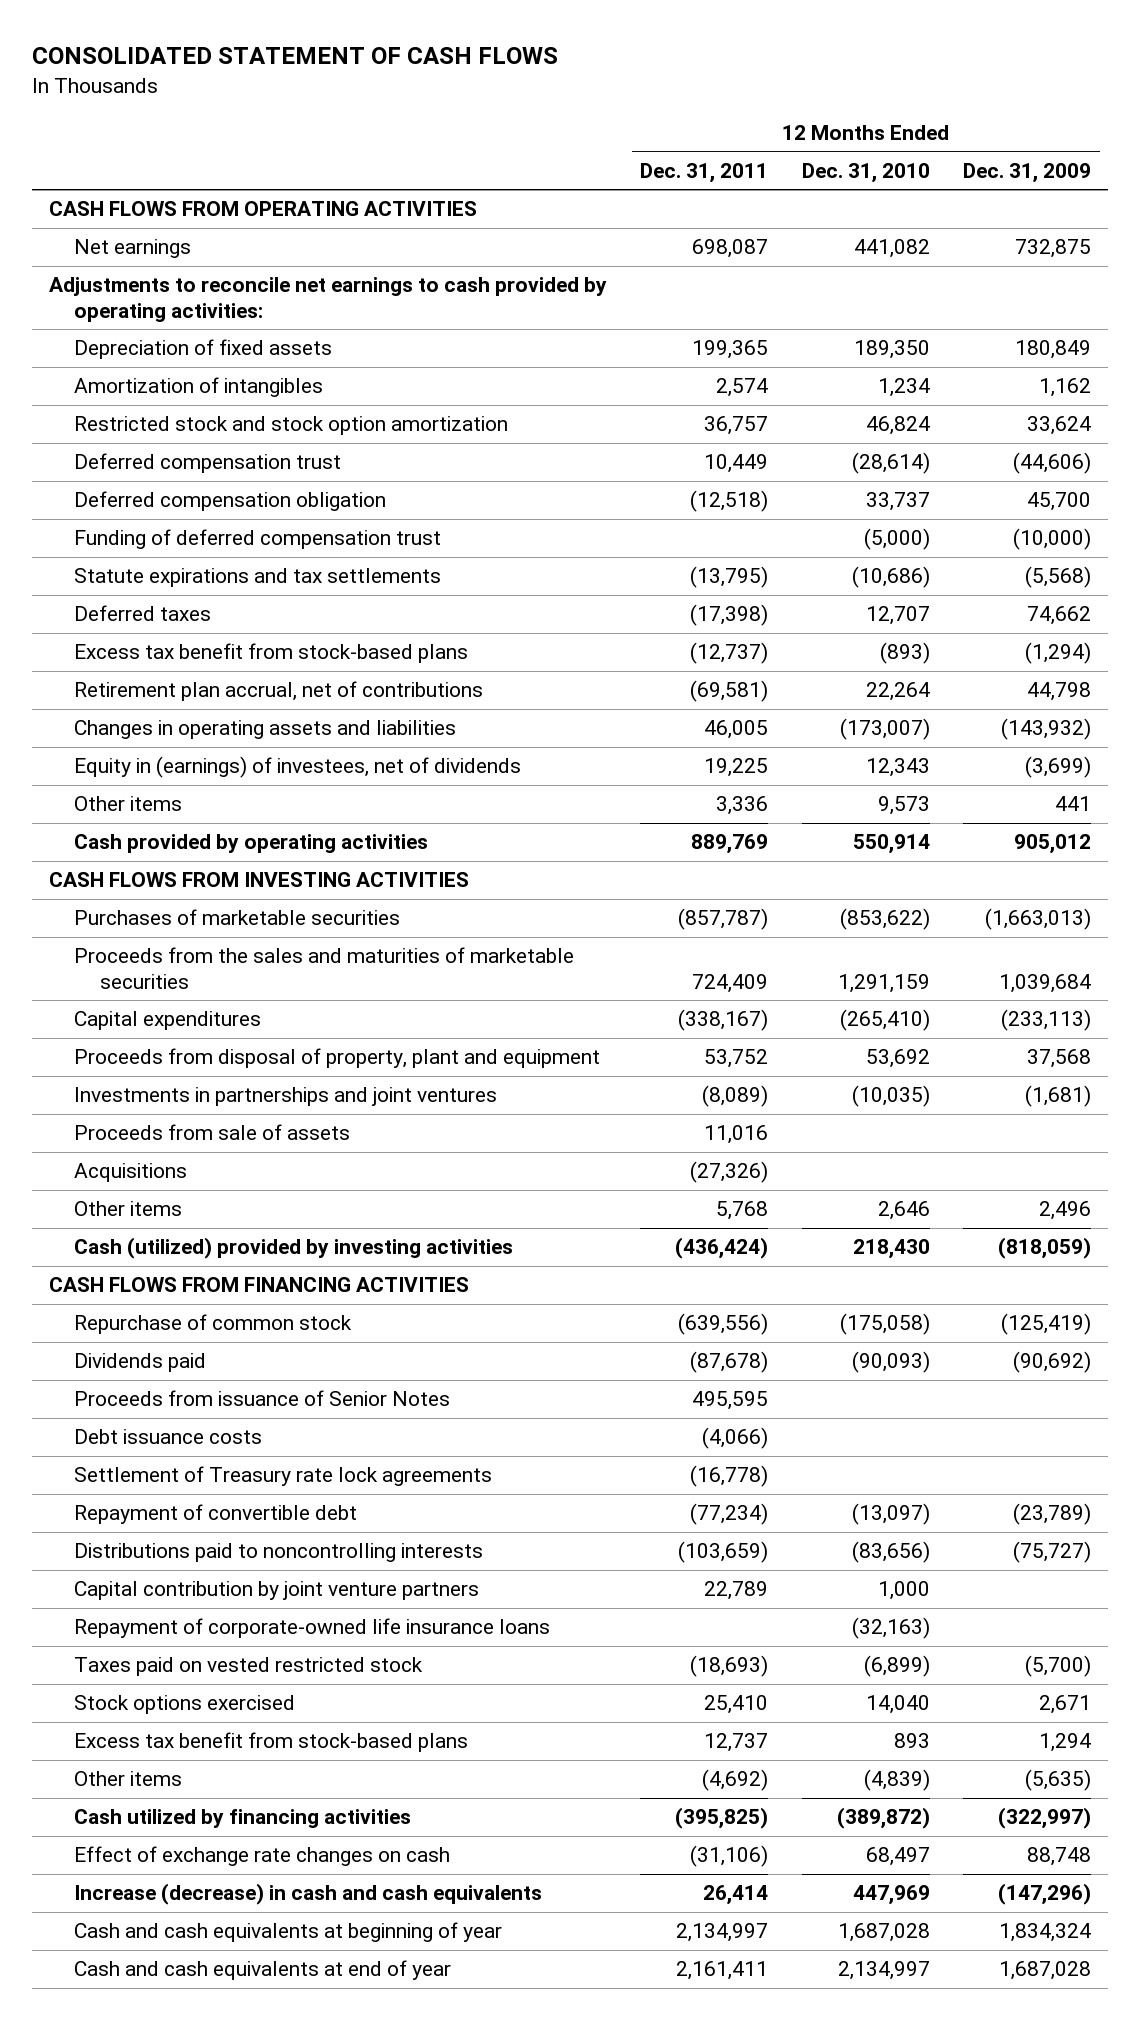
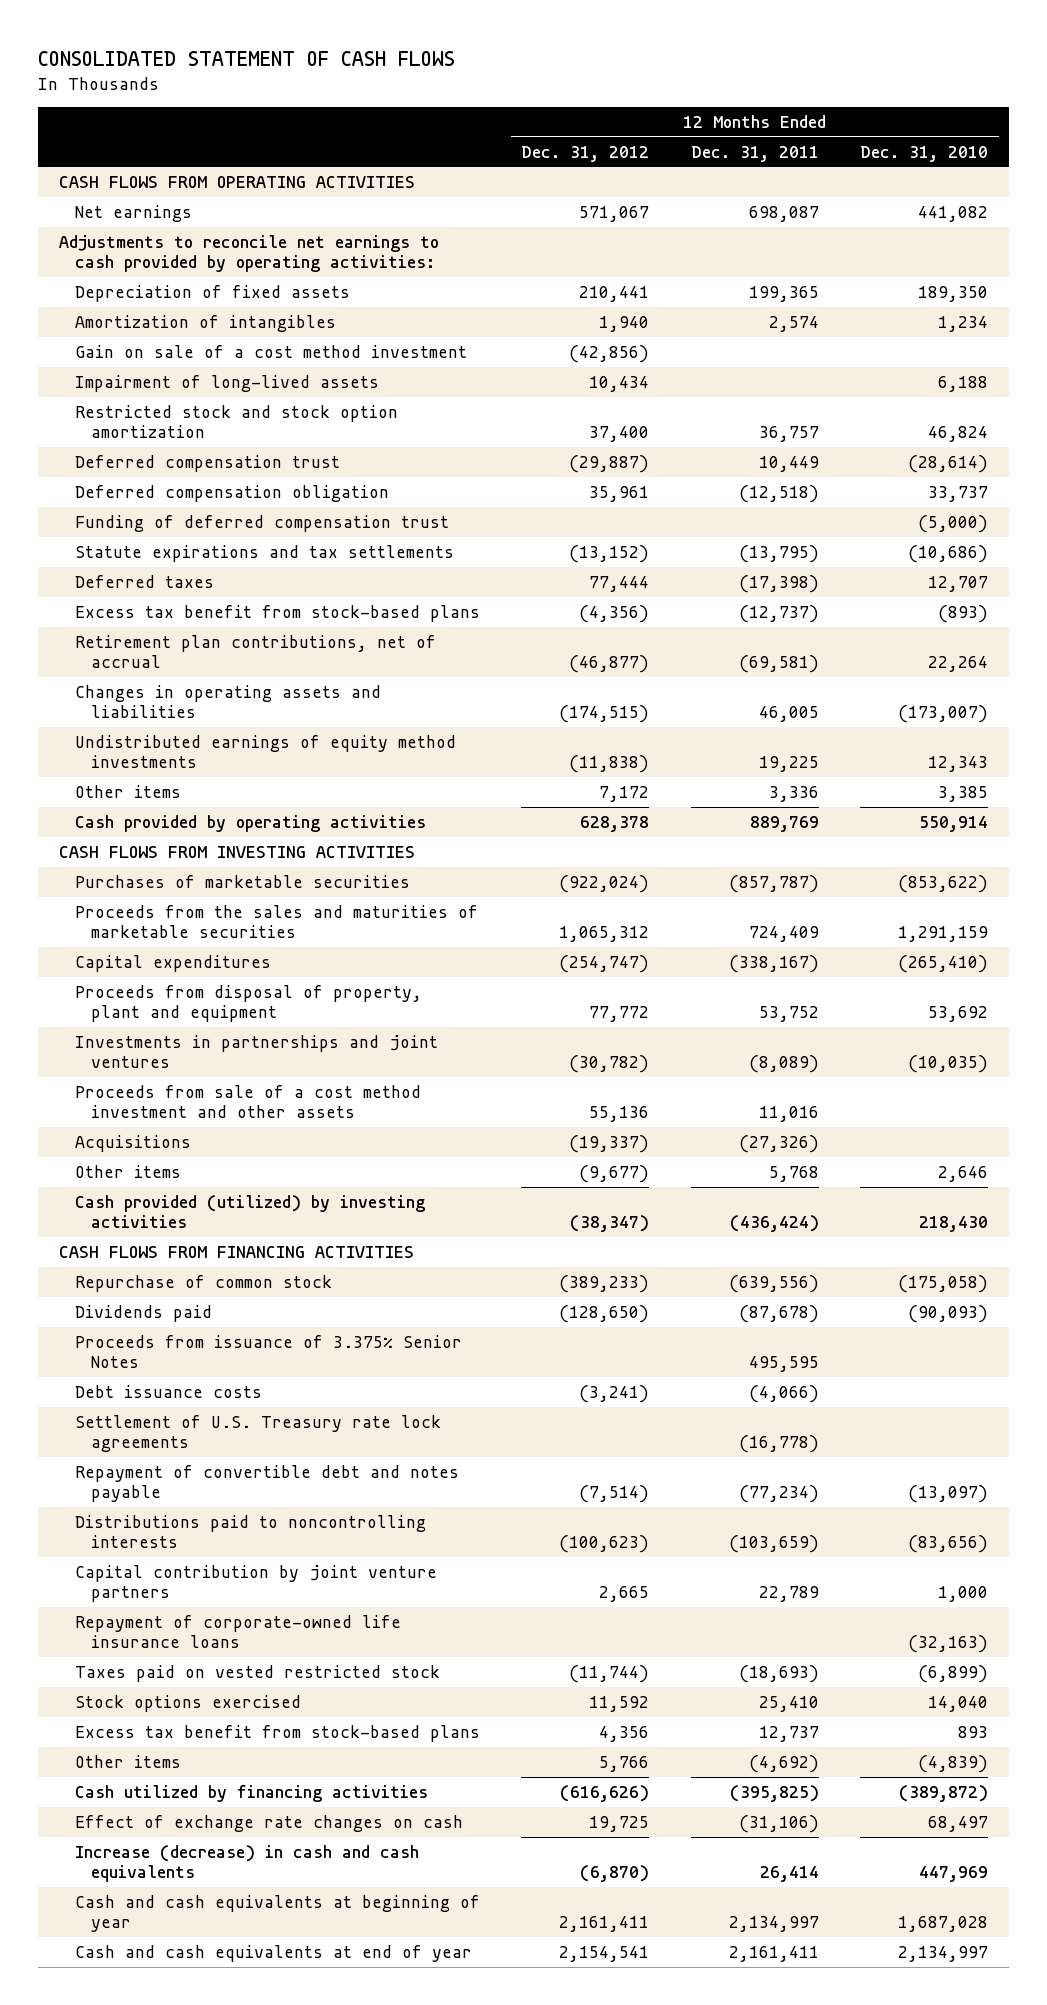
[963,162,1092,183] Dec. 31, 2009 -> none
none -> [521,145,650,162] Dec. 31, 2012
none -> [74,344,467,358] Gain on sale of a cost method investment
none -> [74,374,379,392] Impairment of long-lived assets
[74,681,484,702] Retirement plan accrual, net of contributions -> [74,634,436,669] Retirement plan contributions, net of accrual
[74,756,522,779] Equity in (earnings) of investees, net of dividends -> [74,734,456,769] Undistributed earnings of equity method investments
[877,796,930,816] 9,573 -> [938,785,989,802] 3,385
[74,1124,351,1141] Proceeds from sale of assets -> [74,1084,421,1119] Proceeds from sale of a cost method investment and other assets
[74,1237,514,1260] Cash (utilized) provided by investing activities -> [74,1194,425,1229] Cash provided (utilized) by investing activities
[74,1390,451,1407] Proceeds from issuance of Senior Notes -> [74,1334,462,1369] Proceeds from issuance of 3.375% Senior Notes
[74,1466,493,1487] Settlement of Treasury rate lock agreements -> [74,1414,441,1453] Settlement of U.S. Treasury rate lock agreements
[74,1504,358,1525] Repayment of convertible debt -> [74,1464,459,1503] Repayment of convertible debt and notes payable

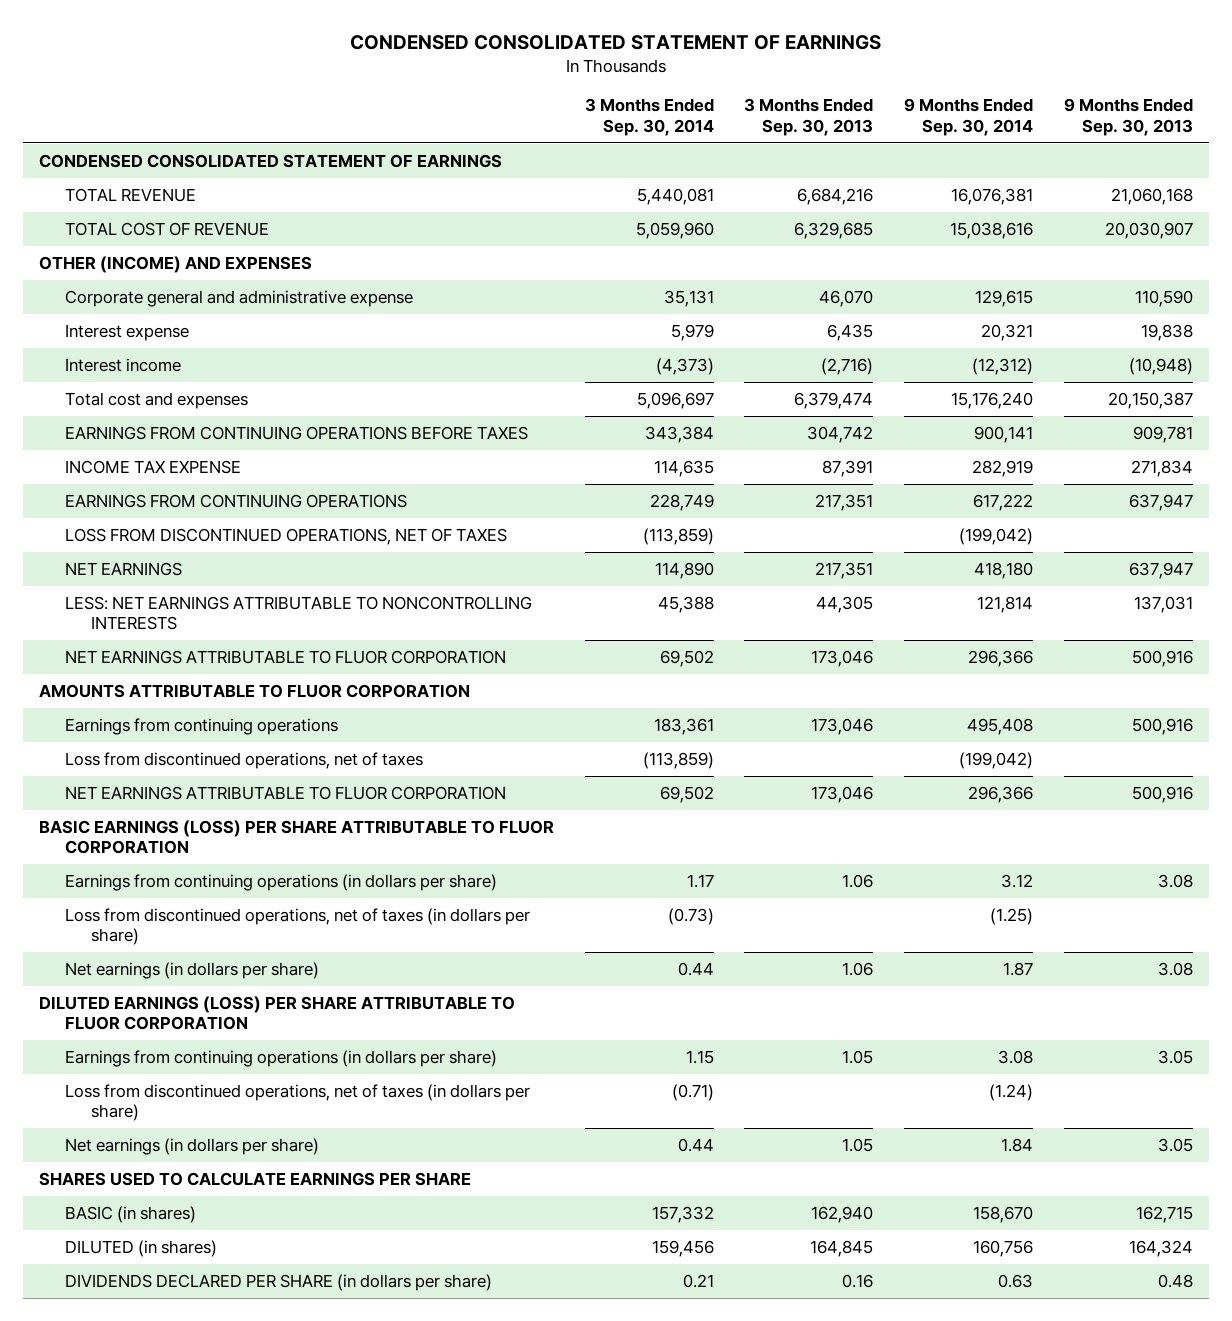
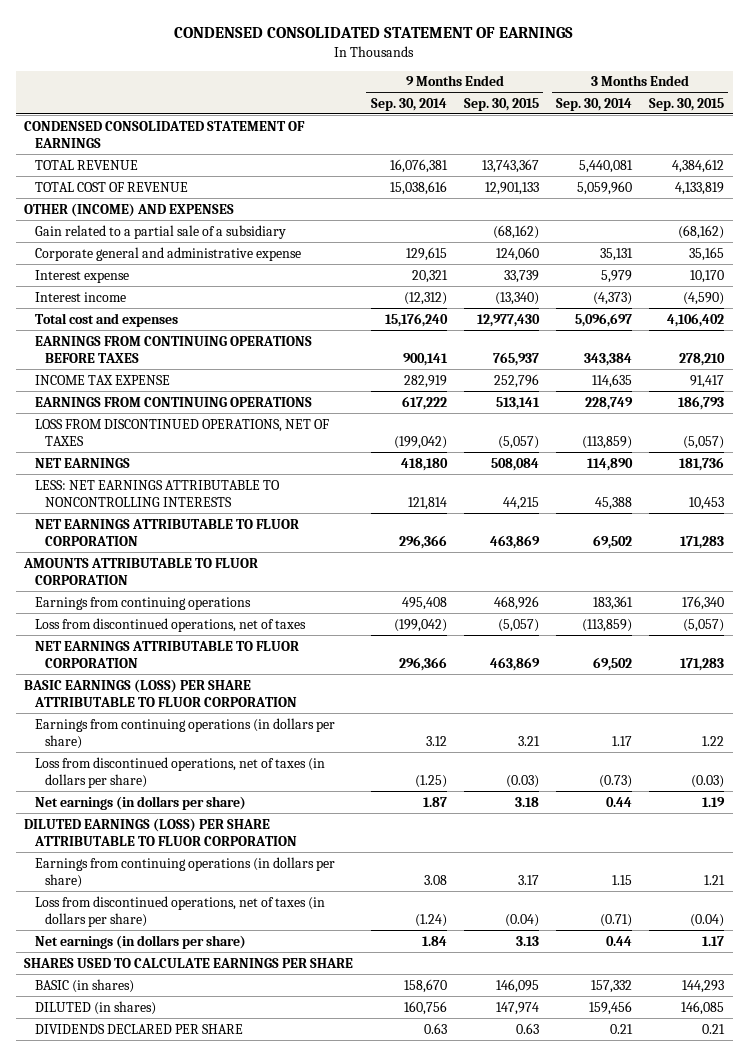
[744,98,874,136] 3 Months Ended Sep. 30, 2013 -> none
[1064,98,1194,136] 9 Months Ended Sep. 30, 2013 -> none
none -> [463,97,539,111] Sep. 30, 2015
none -> [648,97,724,111] Sep. 30, 2015
none -> [34,224,286,239] Gain related to a partial sale of a subsidiary
[64,1273,492,1291] DIVIDENDS DECLARED PER SHARE (in dollars per share) -> [34,1023,243,1034] DIVIDENDS DECLARED PER SHARE

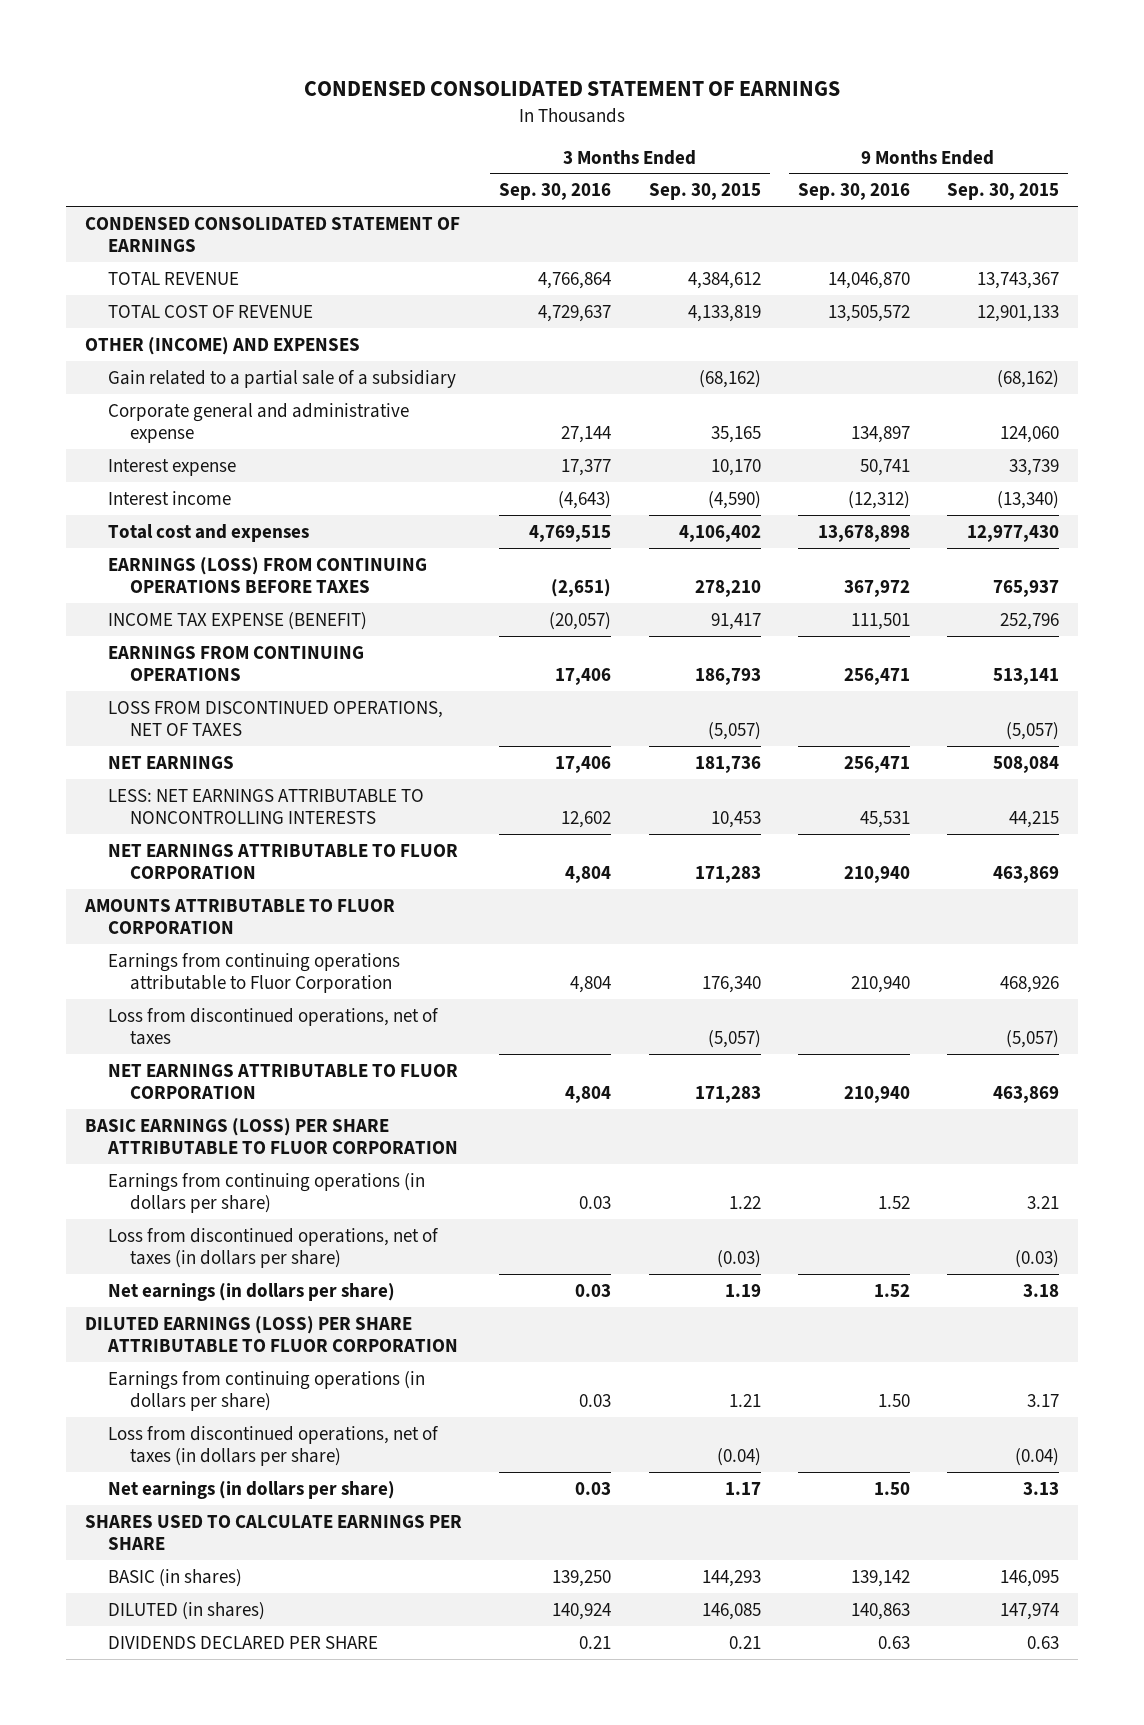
[370,97,447,111] Sep. 30, 2014 -> none
[555,97,632,111] Sep. 30, 2014 -> none
none -> [499,183,612,201] Sep. 30, 2016
none -> [797,183,910,201] Sep. 30, 2016
[34,335,312,363] EARNINGS FROM CONTINUING OPERATIONS BEFORE TAXES -> [107,556,427,594] EARNINGS (LOSS) FROM CONTINUING OPERATIONS BEFORE TAXES
[34,374,170,385] INCOME TAX EXPENSE -> [107,611,367,630] INCOME TAX EXPENSE (BENEFIT)
[34,596,251,610] Earnings from continuing operations -> [107,952,400,994] Earnings from continuing operations attributable to Fluor Corporation

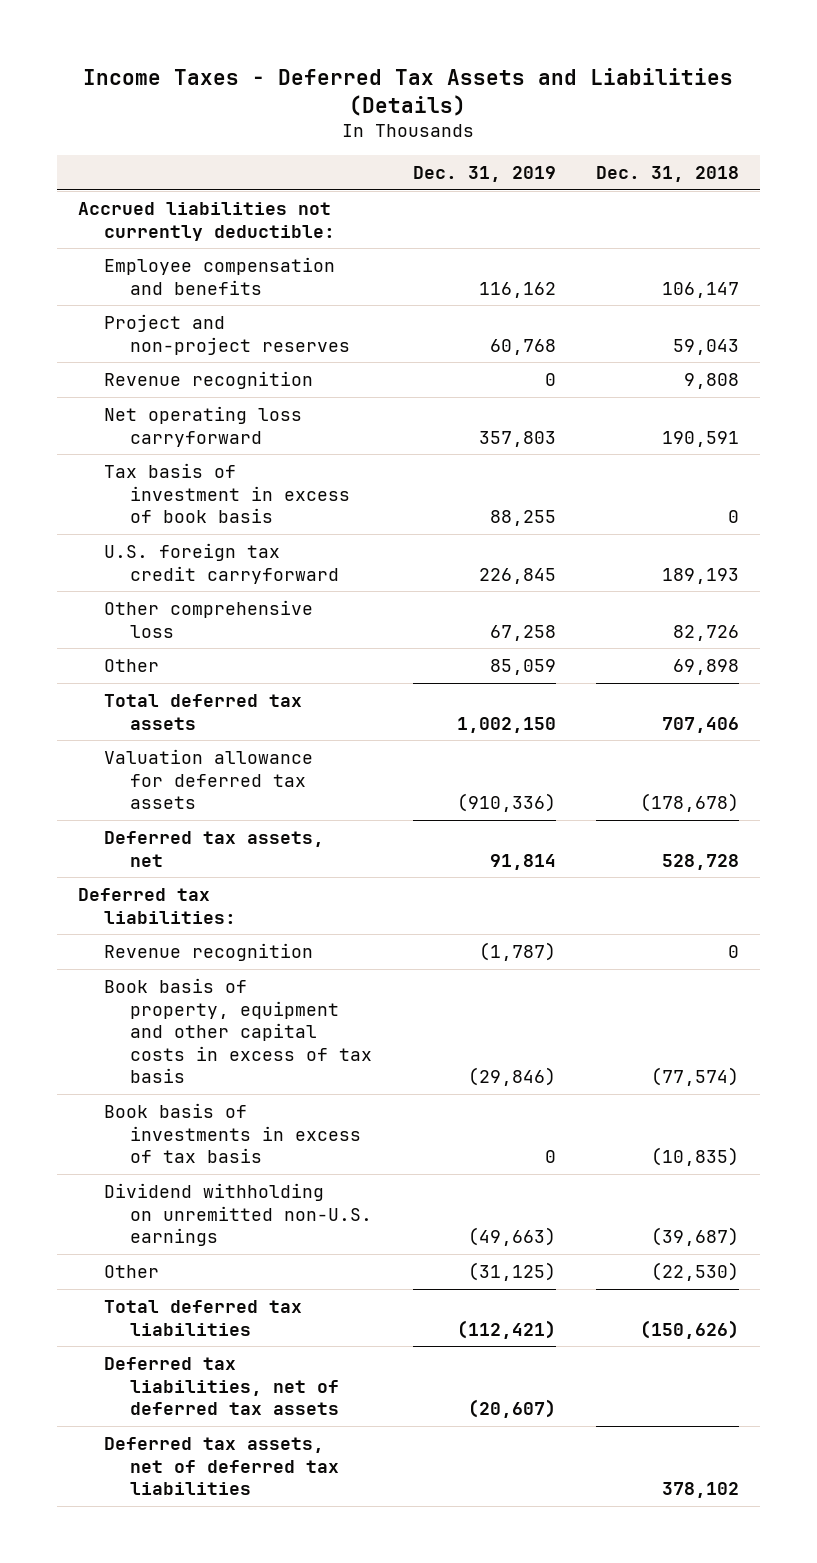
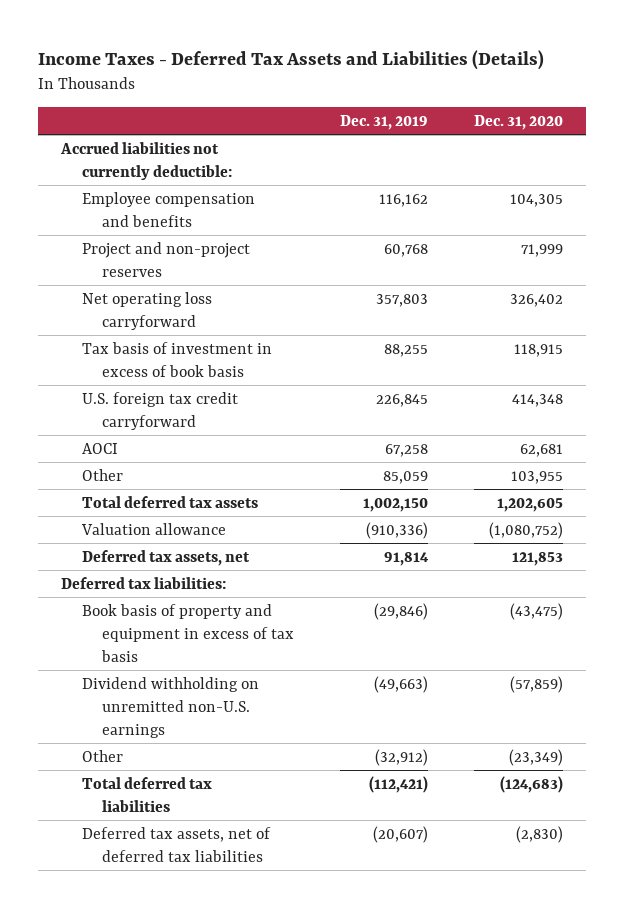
[596,165,740,182] Dec. 31, 2018 -> none
none -> [474,114,564,130] Dec. 31, 2020
[104,370,314,389] Revenue recognition -> none
[104,599,314,638] Other comprehensive loss -> [81,442,118,454] AOCI
[104,748,314,810] Valuation allowance for deferred tax assets -> [80,522,226,535] Valuation allowance
[104,942,314,961] Revenue recognition -> none
[104,1102,362,1164] Book basis of investments in excess of tax basis -> none
[104,977,373,1084] Book basis of property, equipment and other capital costs in excess of tax basis -> [81,603,295,662] Book basis of property and equipment in excess of tax basis
[467,1261,556,1281] (31,125) -> [375,748,429,766] (32,912)
[104,1436,340,1496] Deferred tax assets, net of deferred tax liabilities -> none
[104,1356,340,1416] Deferred tax liabilities, net of deferred tax assets -> [81,826,271,862] Deferred tax assets, net of deferred tax liabilities

